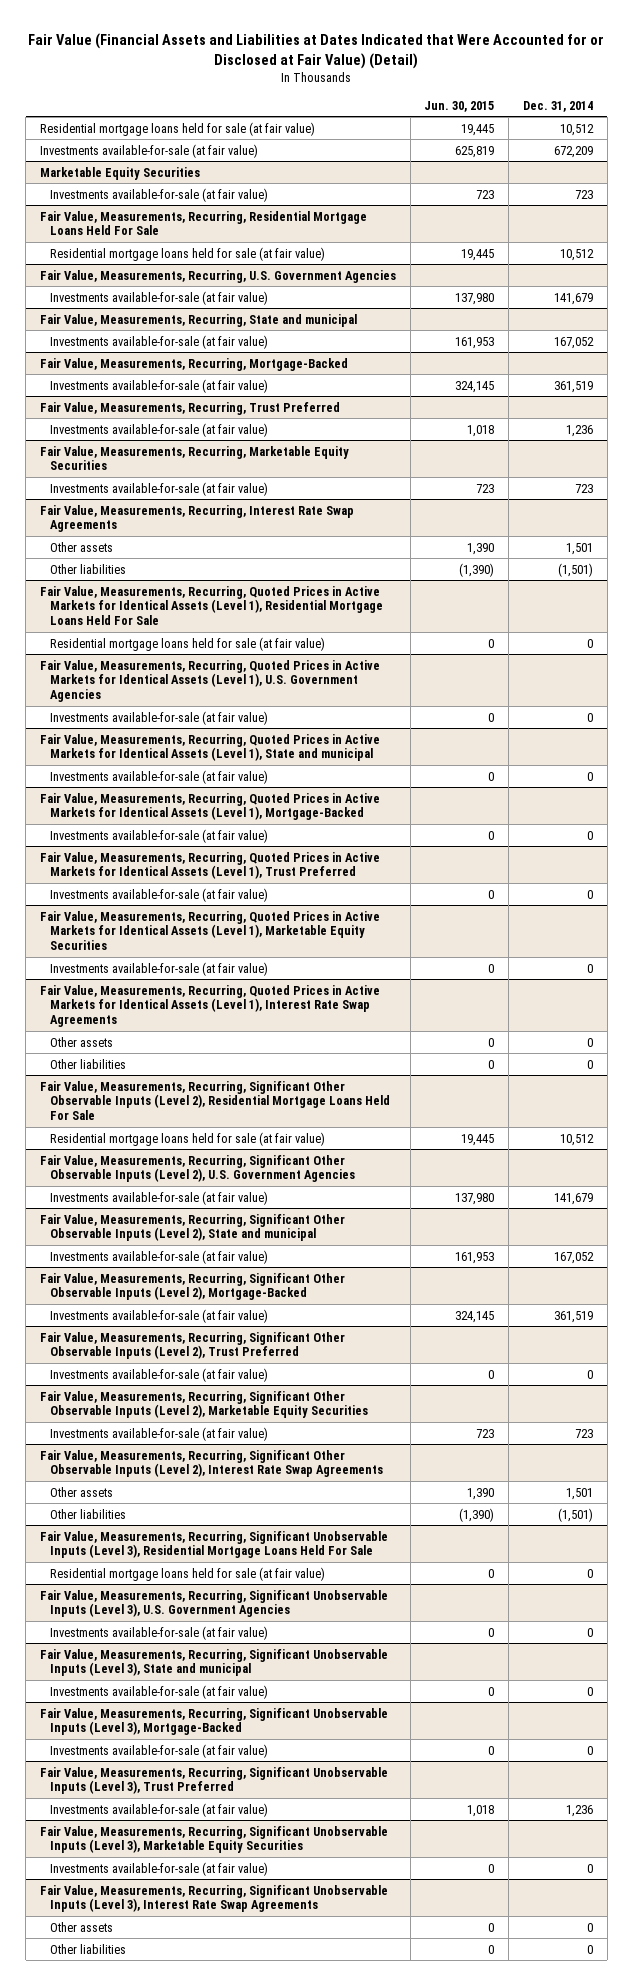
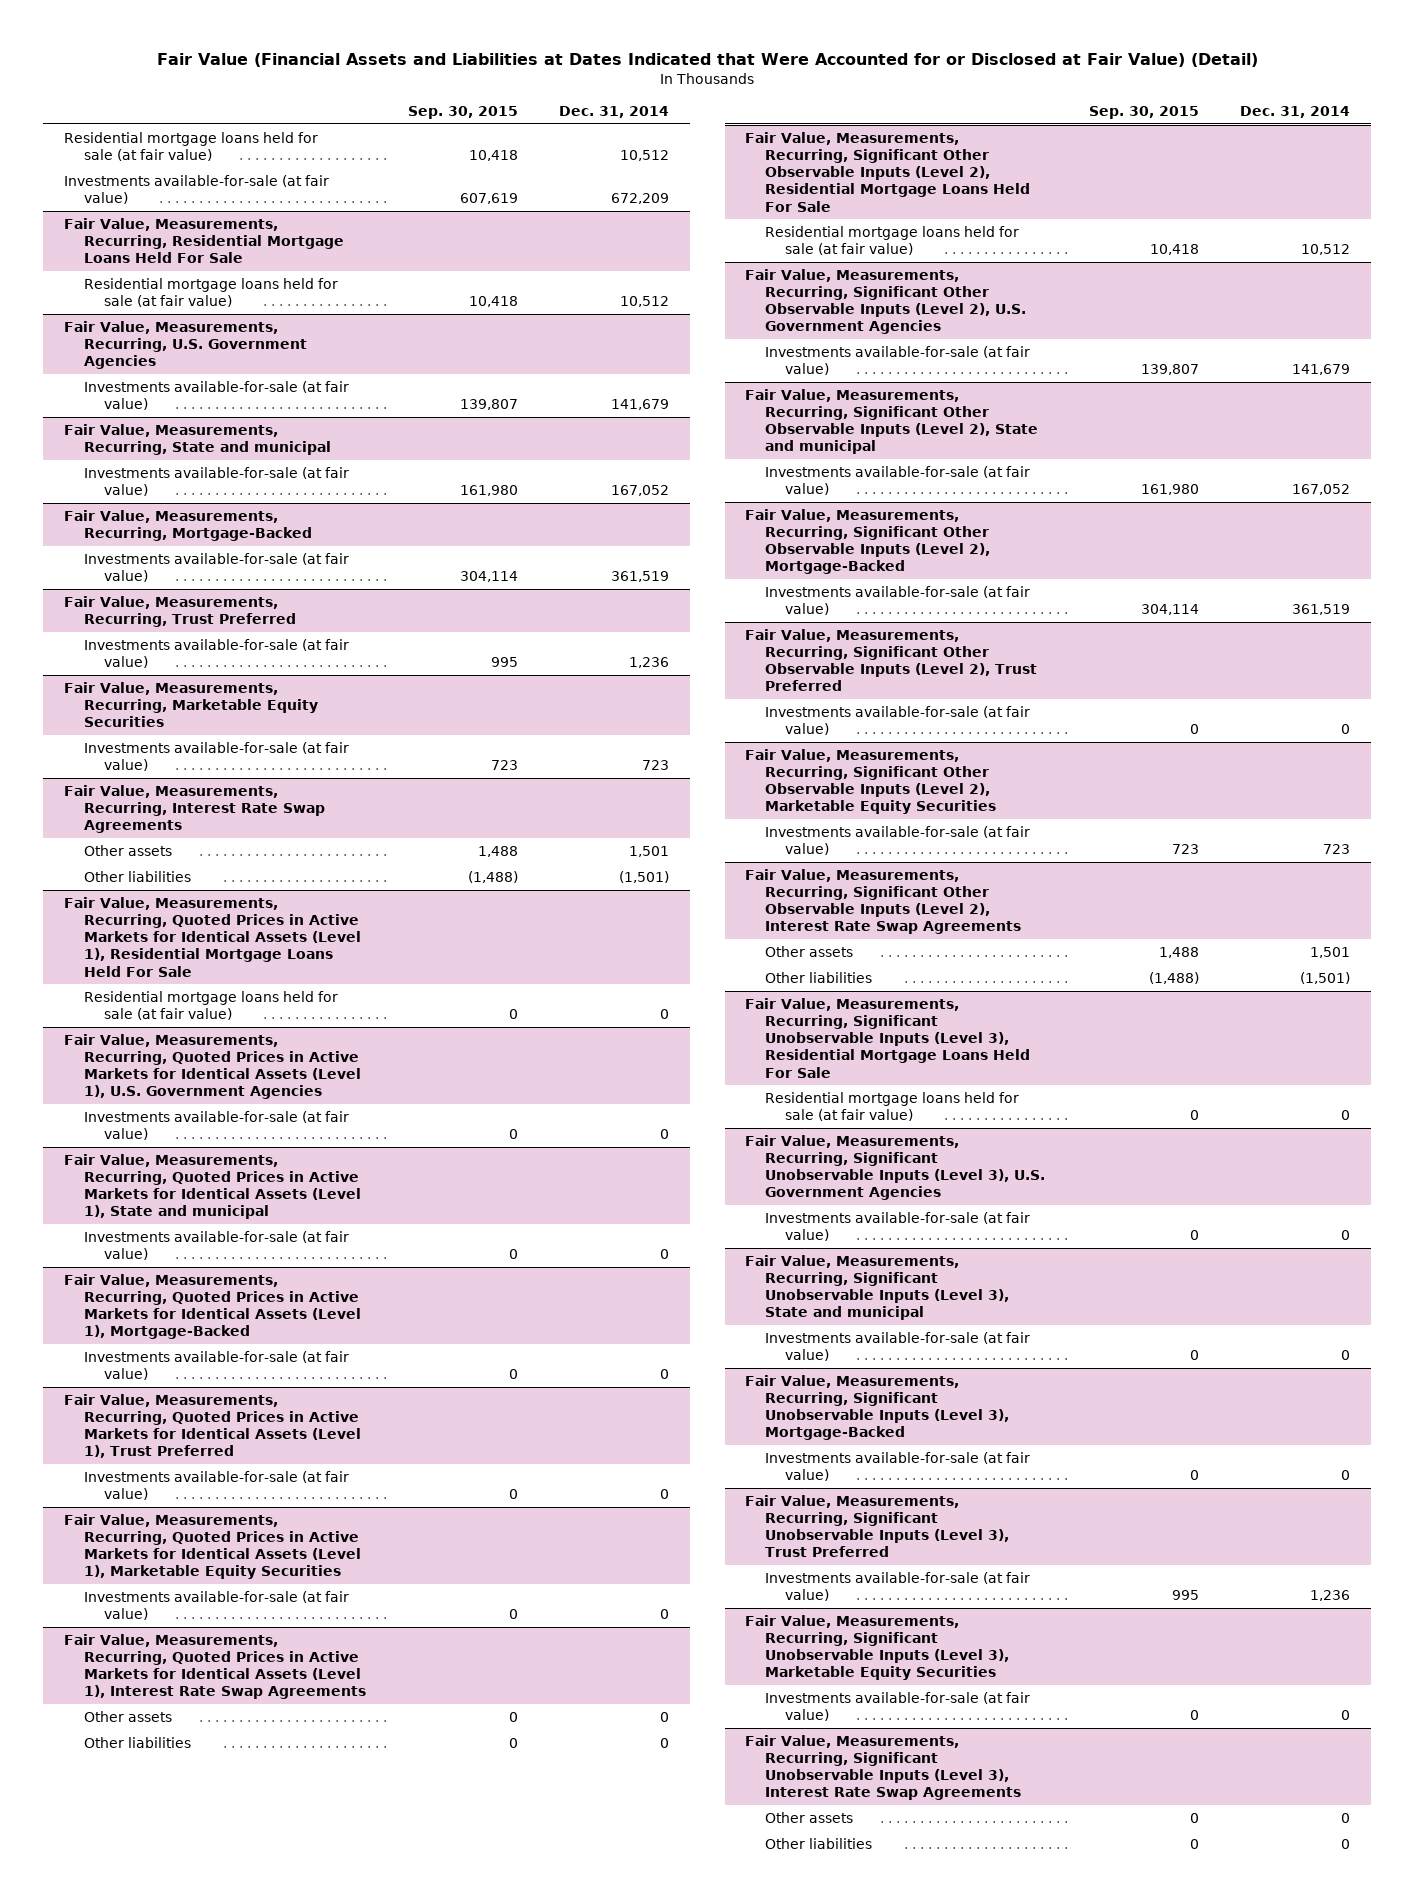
[424,100,495,112] Jun. 30, 2015 -> none
none -> [407,106,518,120] Sep. 30, 2015
[39,166,200,180] Marketable Equity Securities -> none
[49,187,268,202] Investments available-for-sale (at fair value) -> none

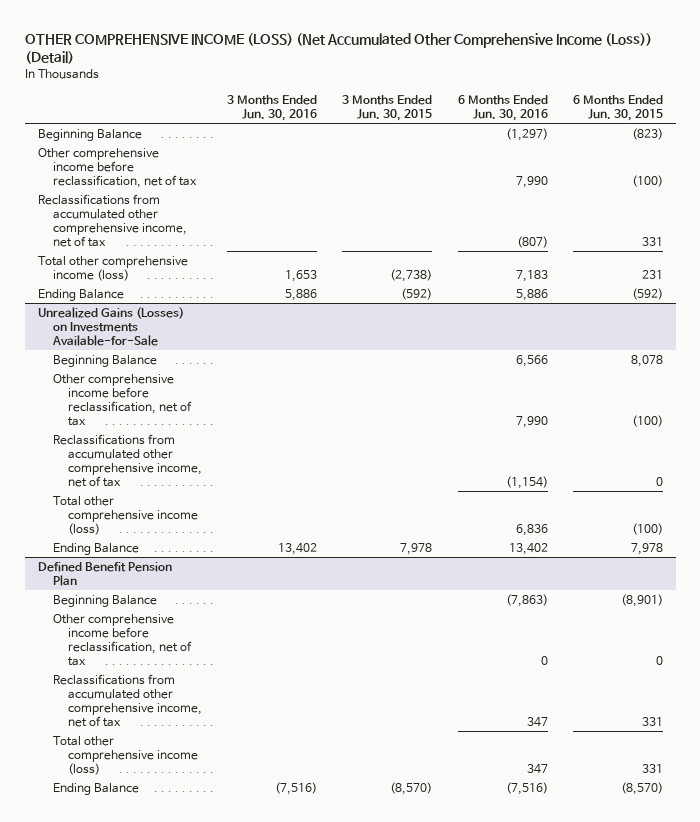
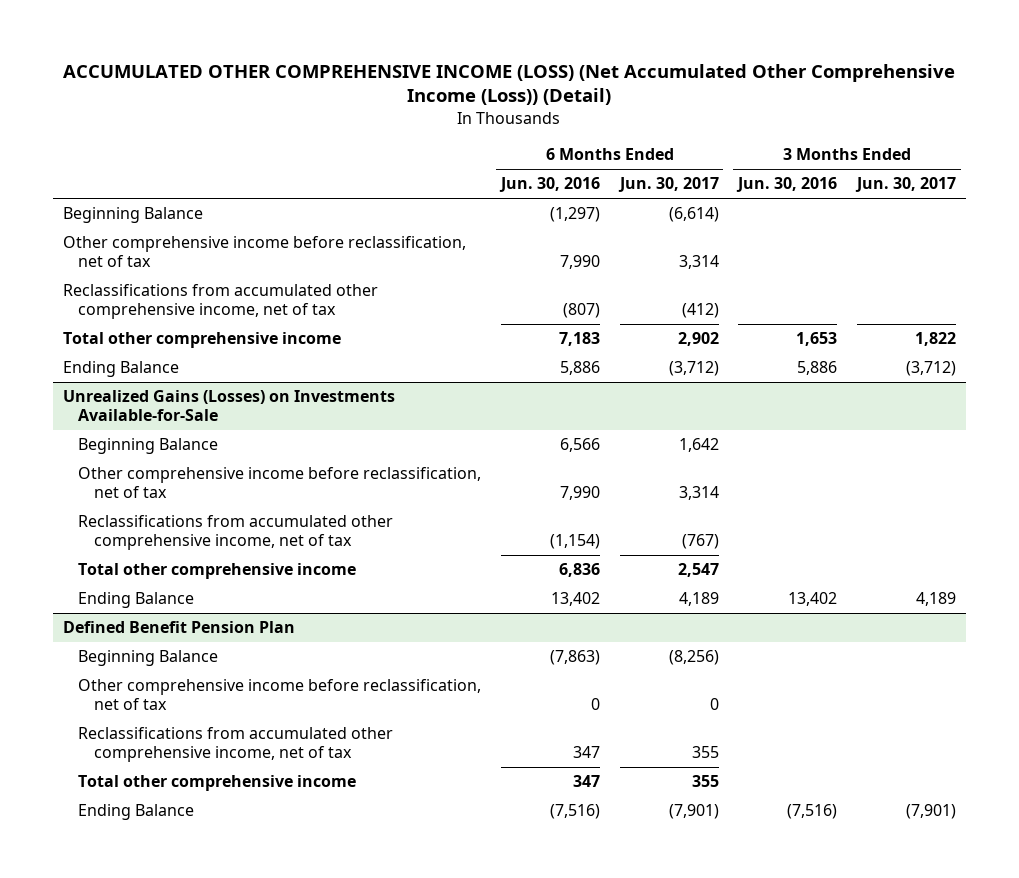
[24,32,652,65] OTHER COMPREHENSIVE INCOME (LOSS) (Net Accumulated Other Comprehensive Income (Loss)) (Detail) -> [63,63,956,106] ACCUMULATED OTHER COMPREHENSIVE INCOME (LOSS) (Net Accumulated Other Comprehensive Income (Loss)) (Detail)
[342,95,433,122] 3 Months Ended Jun. 30, 2015 -> none
[572,95,663,122] 6 Months Ended Jun. 30, 2015 -> none
none -> [617,177,719,193] Jun. 30, 2017
none -> [854,177,956,193] Jun. 30, 2017
[37,255,188,281] Total other comprehensive income (loss) -> [62,332,341,349] Total other comprehensive income
[52,495,198,535] Total other comprehensive income (loss) -> [78,563,357,580] Total other comprehensive income
[52,735,198,775] Total other comprehensive income (loss) -> [78,775,357,792] Total other comprehensive income

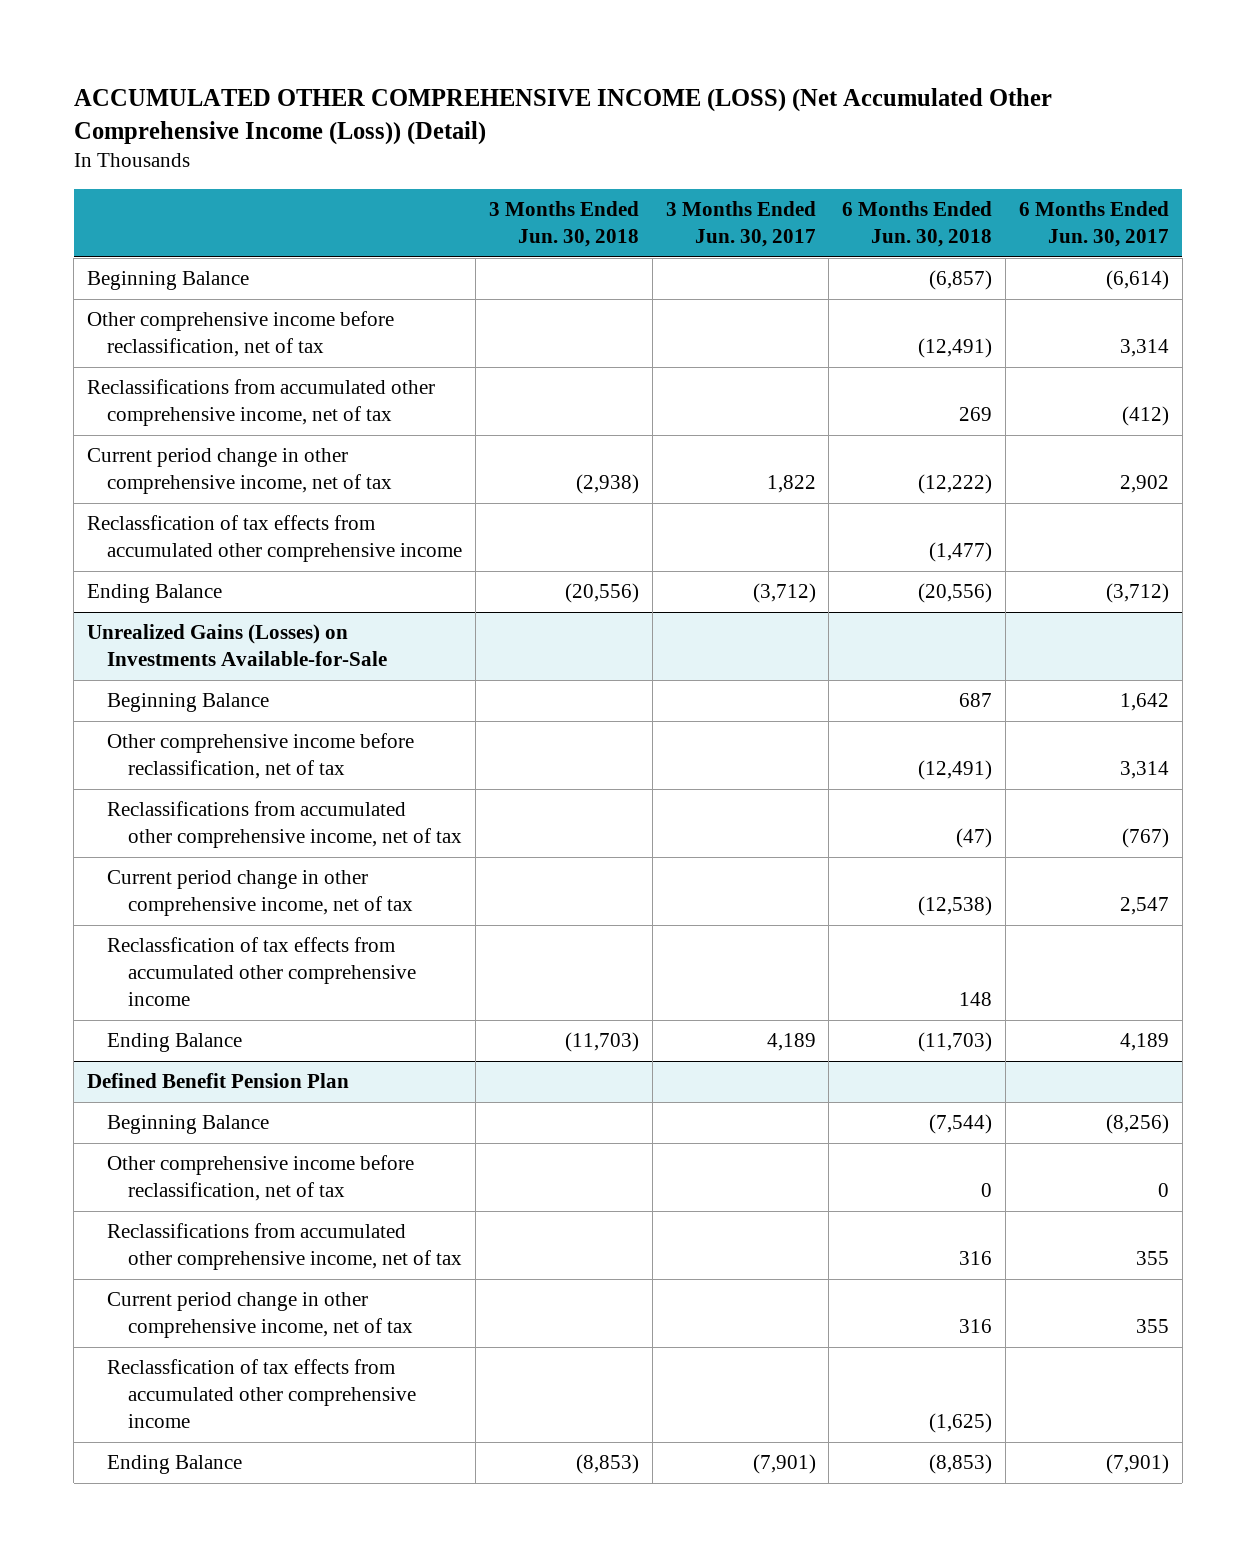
[498,177,600,193] Jun. 30, 2016 -> none
[736,177,838,193] Jun. 30, 2016 -> none
none -> [488,200,639,247] 3 Months Ended Jun. 30, 2018
none -> [842,200,993,247] 6 Months Ended Jun. 30, 2018
[62,332,341,349] Total other comprehensive income -> [86,448,393,495] Current period change in other comprehensive income, net of tax
none -> [86,515,463,563] Reclassfication of tax effects from accumulated other comprehensive income
[78,563,357,580] Total other comprehensive income -> [107,870,413,917] Current period change in other comprehensive income, net of tax
none -> [107,937,416,1007] Reclassfication of tax effects from accumulated other comprehensive income
[78,775,357,792] Total other comprehensive income -> [107,1292,413,1339] Current period change in other comprehensive income, net of tax
none -> [107,1359,416,1429] Reclassfication of tax effects from accumulated other comprehensive income

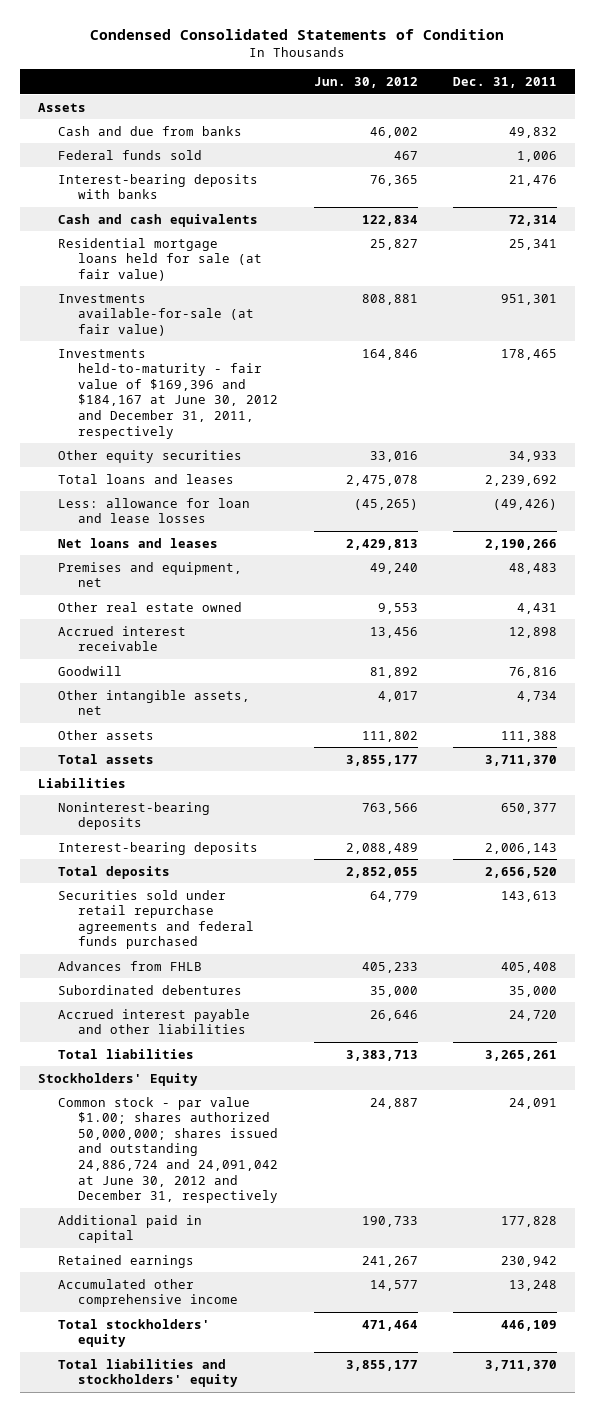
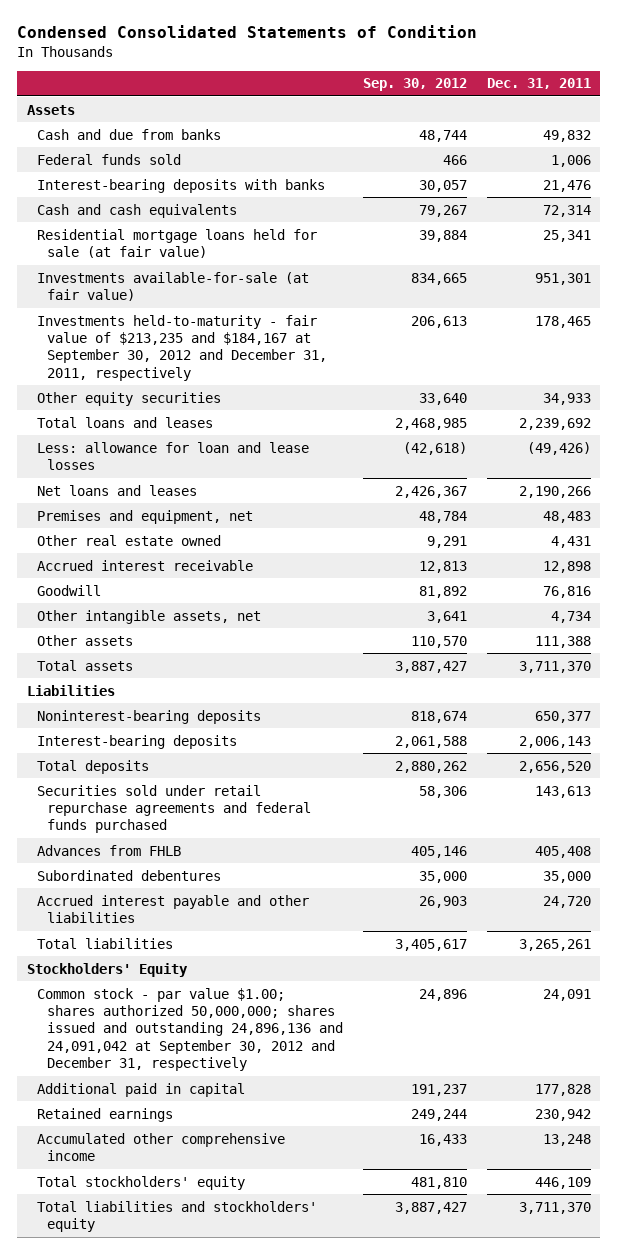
[313,77,418,89] Jun. 30, 2012 -> none
none -> [362,78,467,92] Sep. 30, 2012
[57,348,278,439] Investments held-to-maturity - fair value of $169,396 and $184,167 at June 30, 2012 and December 31, 2011, respectively -> [36,314,327,381] Investments held-to-maturity - fair value of $213,235 and $184,167 at September 30, 2012 and December 31, 2011, respectively
[57,1096,278,1204] Common stock - par value $1.00; shares authorized 50,000,000; shares issued and outstanding 24,886,724 and 24,091,042 at June 30, 2012 and December 31, respectively -> [36,987,343,1072] Common stock - par value $1.00; shares authorized 50,000,000; shares issued and outstanding 24,896,136 and 24,091,042 at September 30, 2012 and December 31, respectively

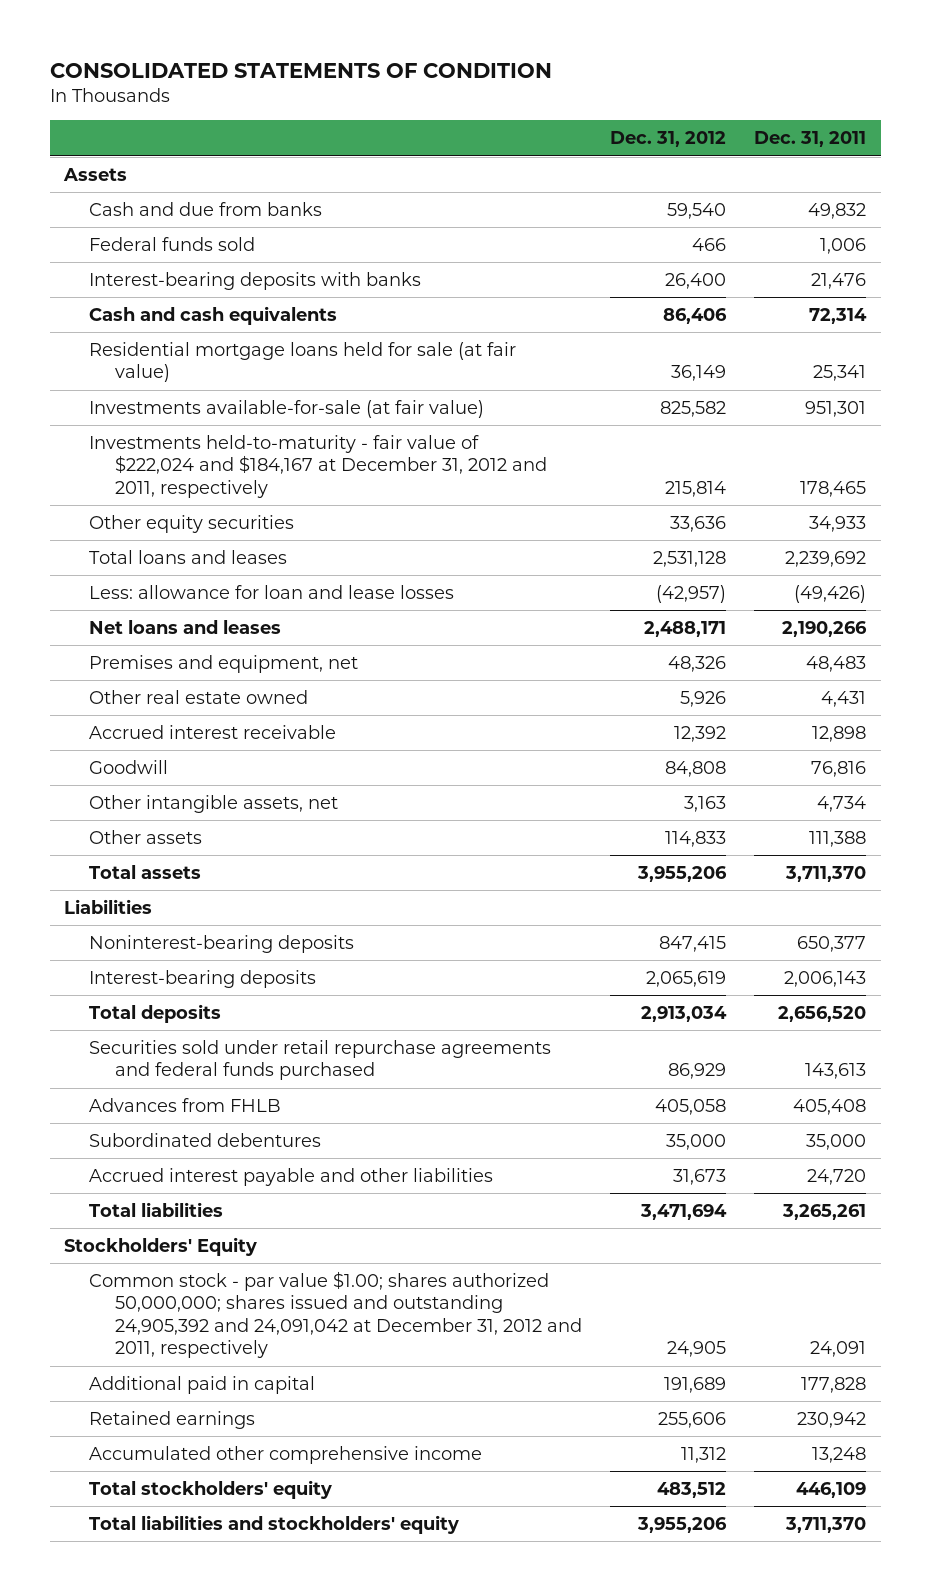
[16,25,477,39] Condensed Consolidated Statements of Condition -> [49,62,552,78] CONSOLIDATED STATEMENTS OF CONDITION
[362,78,467,92] Sep. 30, 2012 -> none
none -> [610,131,727,148] Dec. 31, 2012
[36,314,327,381] Investments held-to-maturity - fair value of $213,235 and $184,167 at September 30, 2012 and December 31, 2011, respectively -> [89,434,547,498] Investments held-to-maturity - fair value of $222,024 and $184,167 at December 31, 2012 and 2011, respectively
[36,987,343,1072] Common stock - par value $1.00; shares authorized 50,000,000; shares issued and outstanding 24,896,136 and 24,091,042 at September 30, 2012 and December 31, respectively -> [89,1270,582,1359] Common stock - par value $1.00; shares authorized 50,000,000; shares issued and outstanding 24,905,392 and 24,091,042 at December 31, 2012 and 2011, respectively

